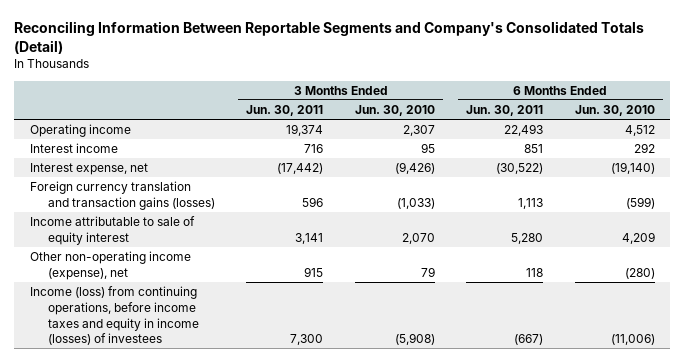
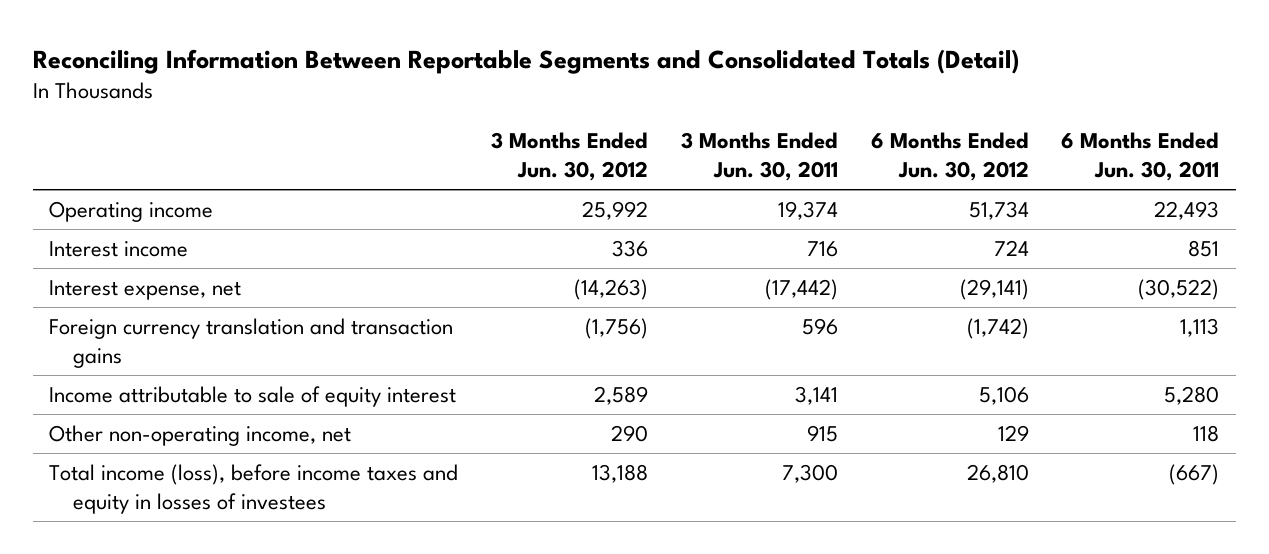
[13,20,644,54] Reconciling Information Between Reportable Segments and Company's Consolidated Totals (Detail) -> [32,48,1019,74] Reconciling Information Between Reportable Segments and Consolidated Totals (Detail)
[354,105,435,117] Jun. 30, 2010 -> none
[574,105,655,117] Jun. 30, 2010 -> none
none -> [491,132,649,181] 3 Months Ended Jun. 30, 2012
none -> [870,132,1029,181] 6 Months Ended Jun. 30, 2012
[29,181,215,210] Foreign currency translation and transaction gains (losses) -> [49,318,454,368] Foreign currency translation and transaction gains
[29,251,191,280] Other non-operating income (expense), net -> [49,425,352,447] Other non-operating income, net
[29,286,199,346] Income (loss) from continuing operations, before income taxes and equity in income (losses) of investees -> [49,464,459,514] Total income (loss), before income taxes and equity in losses of investees

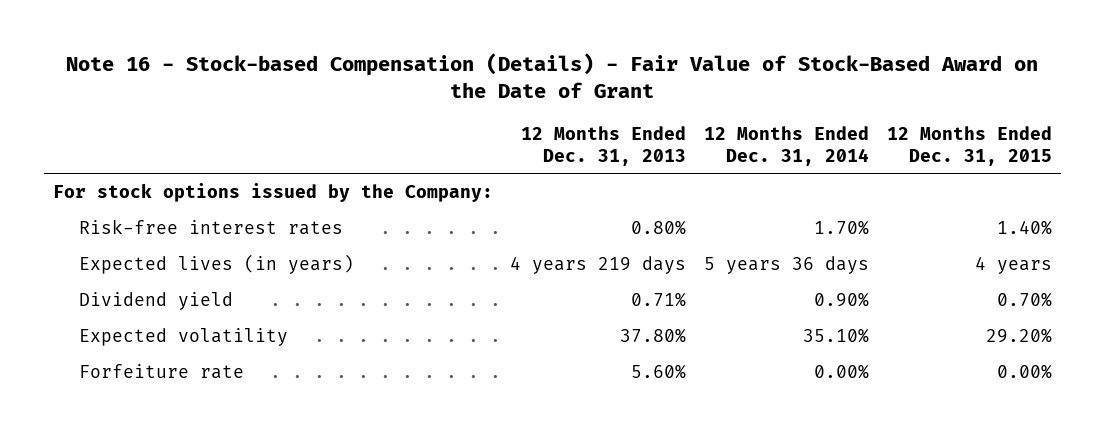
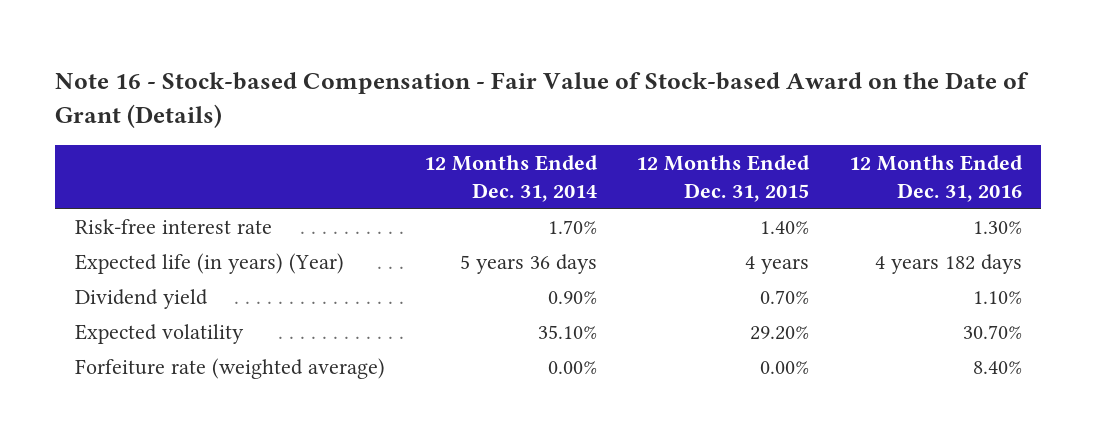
[66,52,1039,99] Note 16 - Stock-based Compensation (Details) - Fair Value of Stock-Based Award on the Date of Grant -> [55,72,1030,129] Note 16 - Stock-based Compensation - Fair Value of Stock-based Award on the Date of Grant (Details)
[521,125,687,166] 12 Months Ended Dec. 31, 2013 -> none
none -> [848,154,1023,202] 12 Months Ended Dec. 31, 2016
[52,183,493,203] For stock options issued by the Company: -> none
[79,219,344,236] Risk-free interest rates -> [74,218,272,234] Risk-free interest rate
[79,254,355,275] Expected lives (in years) -> [74,252,344,274] Expected life (in years) (Year)
[79,364,245,380] Forfeiture rate -> [74,357,385,379] Forfeiture rate (weighted average)

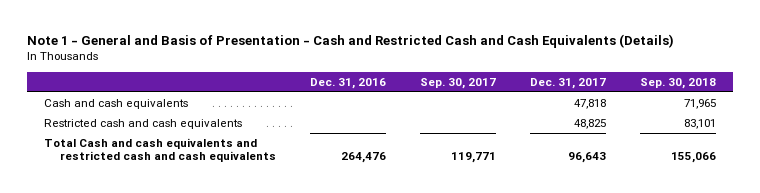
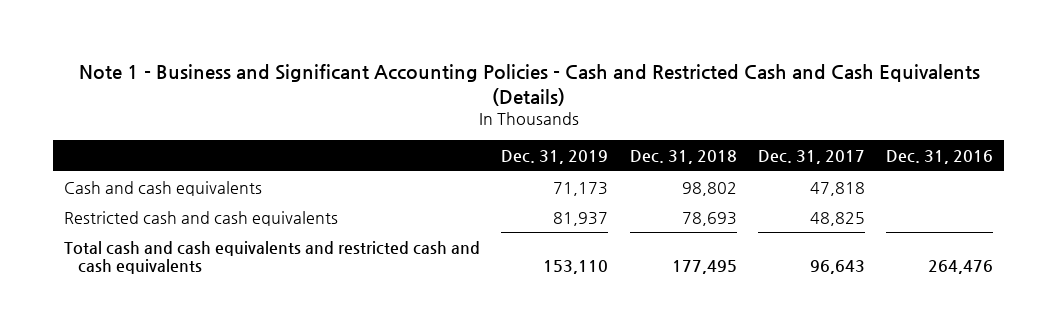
[27,33,675,48] Note 1 - General and Basis of Presentation - Cash and Restricted Cash and Cash Equivalents (Details) -> [78,64,980,106] Note 1 - Business and Significant Accounting Policies - Cash and Restricted Cash and Cash Equivalents (Details)
[420,77,497,89] Sep. 30, 2017 -> none
[640,77,717,89] Sep. 30, 2018 -> none
none -> [501,149,609,164] Dec. 31, 2019
none -> [629,149,737,164] Dec. 31, 2018
[44,137,277,163] Total Cash and cash equivalents and restricted cash and cash equivalents -> [64,240,481,275] Total cash and cash equivalents and restricted cash and cash equivalents

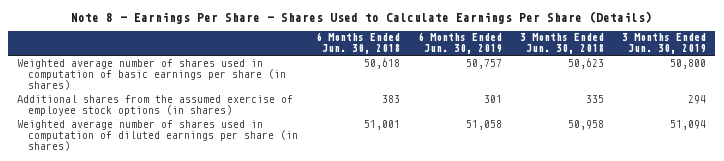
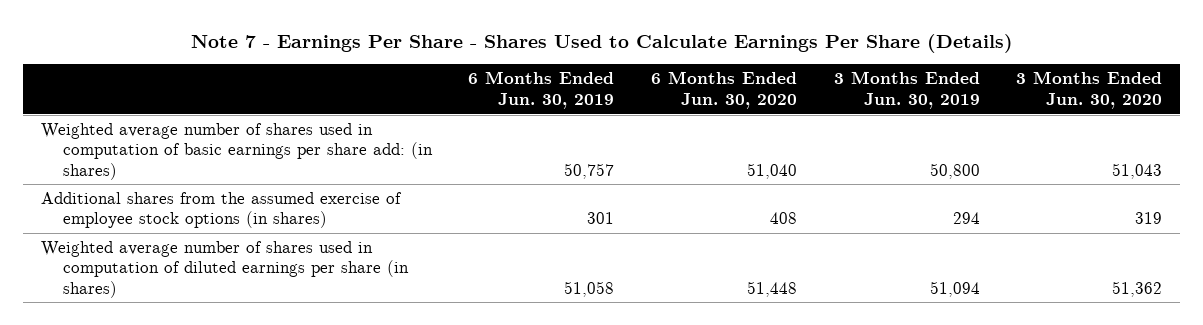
[70,10,652,24] Note 8 - Earnings Per Share - Shares Used to Calculate Earnings Per Share (Details) -> [190,34,1013,54] Note 7 - Earnings Per Share - Shares Used to Calculate Earnings Per Share (Details)
[316,32,401,55] 6 Months Ended Jun. 30, 2018 -> none
[520,33,605,55] 3 Months Ended Jun. 30, 2018 -> none
none -> [650,71,797,109] 6 Months Ended Jun. 30, 2020
none -> [1016,71,1163,109] 3 Months Ended Jun. 30, 2020
[17,58,286,91] Weighted average number of shares used in computation of basic earnings per share (in shares) -> [41,122,433,180] Weighted average number of shares used in computation of basic earnings per share add: (in shares)

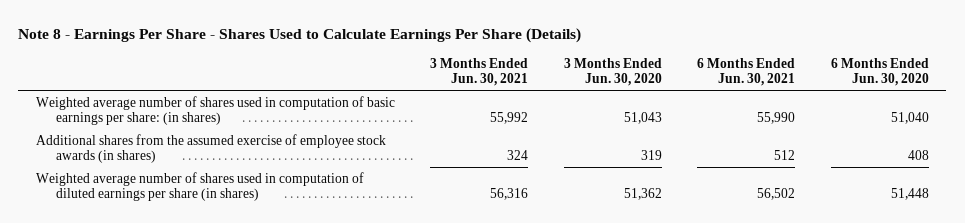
[190,34,1013,54] Note 7 - Earnings Per Share - Shares Used to Calculate Earnings Per Share (Details) -> [18,27,582,43] Note 8 - Earnings Per Share - Shares Used to Calculate Earnings Per Share (Details)
[468,71,615,109] 6 Months Ended Jun. 30, 2019 -> none
[833,71,980,109] 3 Months Ended Jun. 30, 2019 -> none
none -> [430,57,529,87] 3 Months Ended Jun. 30, 2021
none -> [697,57,796,87] 6 Months Ended Jun. 30, 2021
[41,122,433,180] Weighted average number of shares used in computation of basic earnings per share add: (in shares) -> [35,95,395,126] Weighted average number of shares used in computation of basic earnings per share: (in shares)
[41,191,403,229] Additional shares from the assumed exercise of employee stock options (in shares) -> [35,133,386,164] Additional shares from the assumed exercise of employee stock awards (in shares)

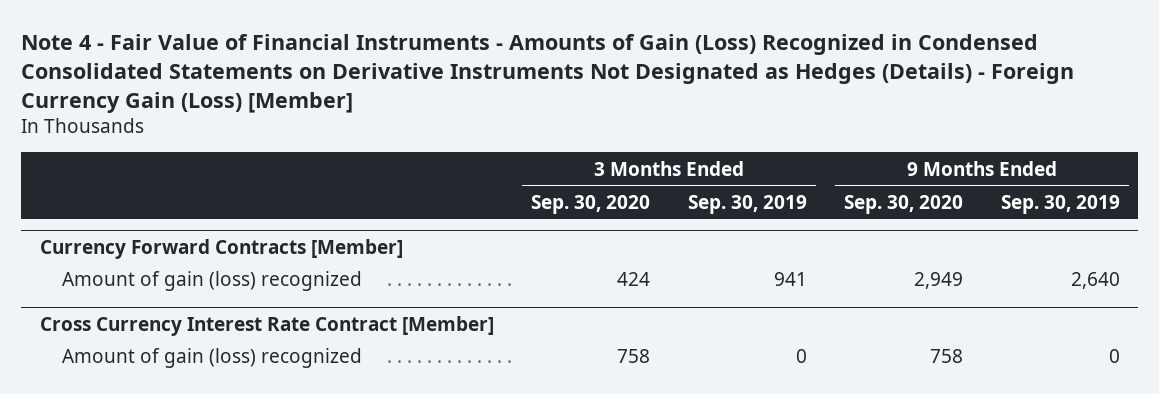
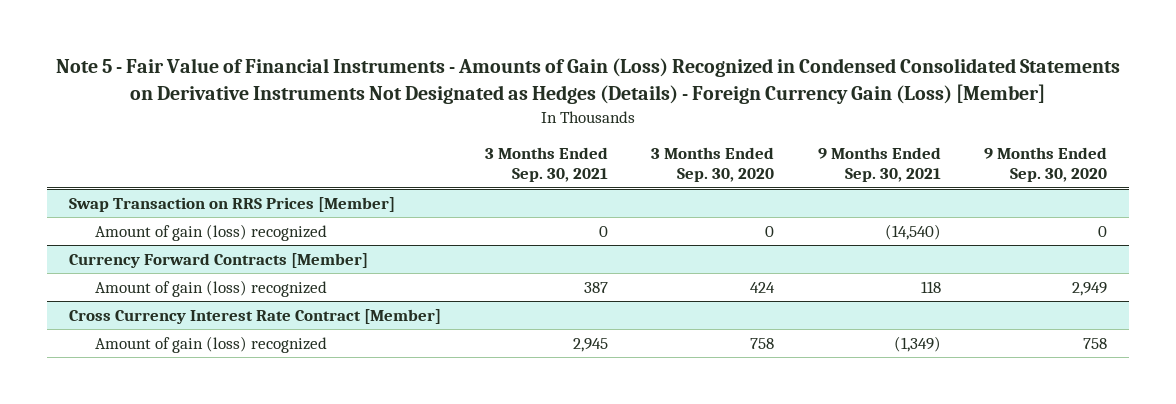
[20,33,1074,114] Note 4 - Fair Value of Financial Instruments - Amounts of Gain (Loss) Recognized in Condensed Consolidated Statements on Derivative Instruments Not Designated as Hedges (Details) - Foreign Currency Gain (Loss) [Member] -> [56,58,1121,104] Note 5 - Fair Value of Financial Instruments - Amounts of Gain (Loss) Recognized in Condensed Consolidated Statements on Derivative Instruments Not Designated as Hedges (Details) - Foreign Currency Gain (Loss) [Member]
[687,194,807,214] Sep. 30, 2019 -> none
[1000,194,1120,214] Sep. 30, 2019 -> none
none -> [484,147,608,183] 3 Months Ended Sep. 30, 2021
none -> [817,147,941,183] 9 Months Ended Sep. 30, 2021
none -> [68,196,395,212] Swap Transaction on RRS Prices [Member]
none -> [94,223,327,241] Amount of gain (loss) recognized

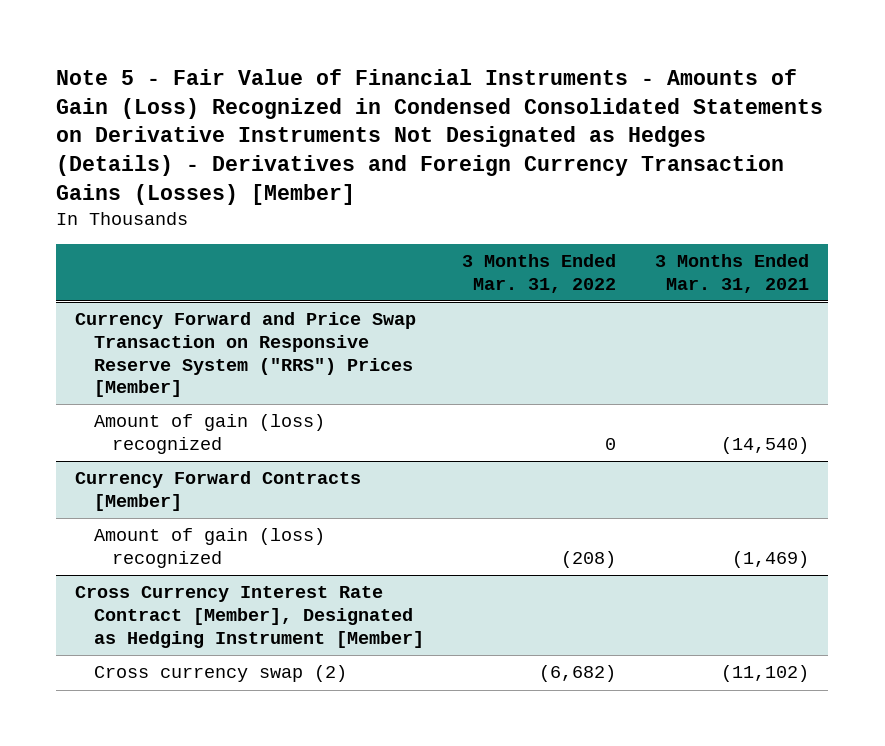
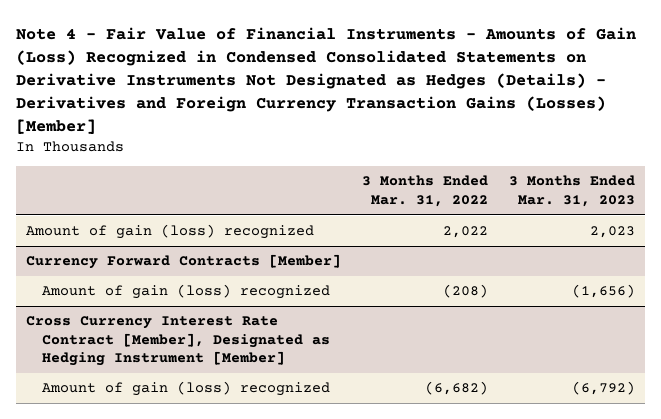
[56,68,824,206] Note 5 - Fair Value of Financial Instruments - Amounts of Gain (Loss) Recognized in Condensed Consolidated Statements on Derivative Instruments Not Designated as Hedges (Details) - Derivatives and Foreign Currency Transaction Gains (Losses) [Member] -> [15,26,636,135] Note 4 - Fair Value of Financial Instruments - Amounts of Gain (Loss) Recognized in Condensed Consolidated Statements on Derivative Instruments Not Designated as Hedges (Details) - Derivatives and Foreign Currency Transaction Gains (Losses) [Member]
[655,253,810,293] 3 Months Ended Mar. 31, 2021 -> none
none -> [508,175,635,207] 3 Months Ended Mar. 31, 2023
[75,312,417,398] Currency Forward and Price Swap Transaction on Responsive Reserve System ("RRS") Prices [Member] -> none
[605,438,617,451] 0 -> [442,226,488,239] 2,022
[93,665,347,683] Cross currency swap (2) -> [42,381,331,397] Amount of gain (loss) recognized

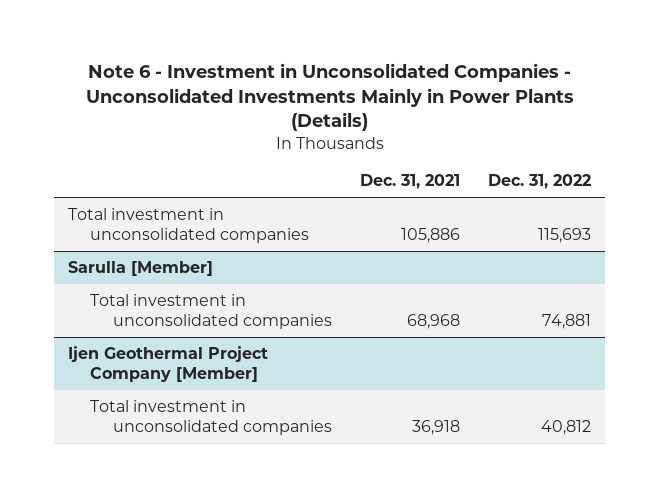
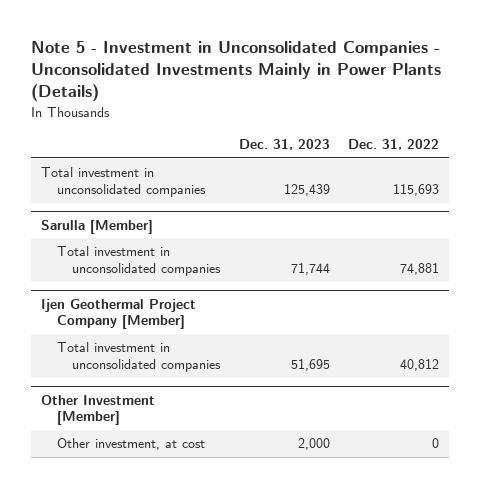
[85,63,574,132] Note 6 - Investment in Unconsolidated Companies - Unconsolidated Investments Mainly in Power Plants (Details) -> [31,41,442,103] Note 5 - Investment in Unconsolidated Companies - Unconsolidated Investments Mainly in Power Plants (Details)
[359,174,460,190] Dec. 31, 2021 -> none
none -> [238,139,330,151] Dec. 31, 2023
none -> [40,394,155,426] Other Investment [Member]
none -> [56,438,205,451] Other investment, at cost

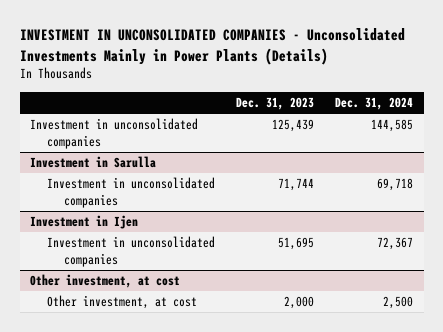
[31,41,442,103] Note 5 - Investment in Unconsolidated Companies - Unconsolidated Investments Mainly in Power Plants (Details) -> [19,28,405,65] INVESTMENT IN UNCONSOLIDATED COMPANIES - Unconsolidated Investments Mainly in Power Plants (Details)
[348,139,440,151] Dec. 31, 2022 -> none
none -> [335,96,414,110] Dec. 31, 2024
[40,167,206,197] Total investment in unconsolidated companies -> [30,118,199,150] Investment in unconsolidated companies
[40,219,153,234] Sarulla [Member] -> [30,156,157,169] Investment in Sarulla
[56,246,222,276] Total investment in unconsolidated companies -> [46,177,215,209] Investment in unconsolidated companies
[40,298,196,330] Ijen Geothermal Project Company [Member] -> [30,215,139,230] Investment in Ijen
[56,342,222,372] Total investment in unconsolidated companies -> [46,236,215,268] Investment in unconsolidated companies
[40,394,155,426] Other Investment [Member] -> [30,274,181,289] Other investment, at cost

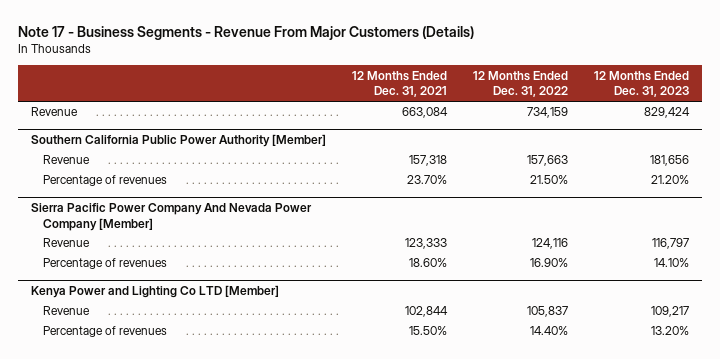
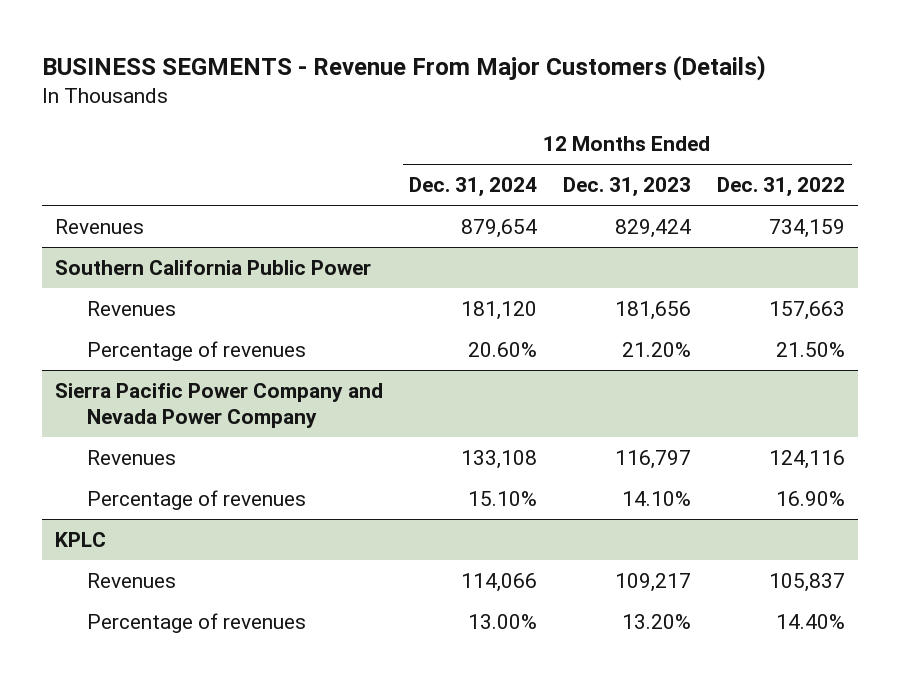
[17,25,474,40] Note 17 - Business Segments - Revenue From Major Customers (Details) -> [42,54,767,81] BUSINESS SEGMENTS - Revenue From Major Customers (Details)
[352,70,448,98] 12 Months Ended Dec. 31, 2021 -> none
none -> [409,177,538,198] Dec. 31, 2024
[30,107,78,117] Revenue -> [55,218,145,234] Revenues
[30,134,326,148] Southern California Public Power Authority [Member] -> [55,259,372,275] Southern California Public Power
[42,155,90,165] Revenue -> [86,300,176,316] Revenues
[30,203,312,231] Sierra Pacific Power Company And Nevada Power Company [Member] -> [55,382,384,429] Sierra Pacific Power Company and Nevada Power Company
[42,238,90,248] Revenue -> [86,449,176,465] Revenues
[30,285,279,299] Kenya Power and Lighting Co LTD [Member] -> [55,531,107,547] KPLC
[42,306,90,316] Revenue -> [86,572,176,588] Revenues

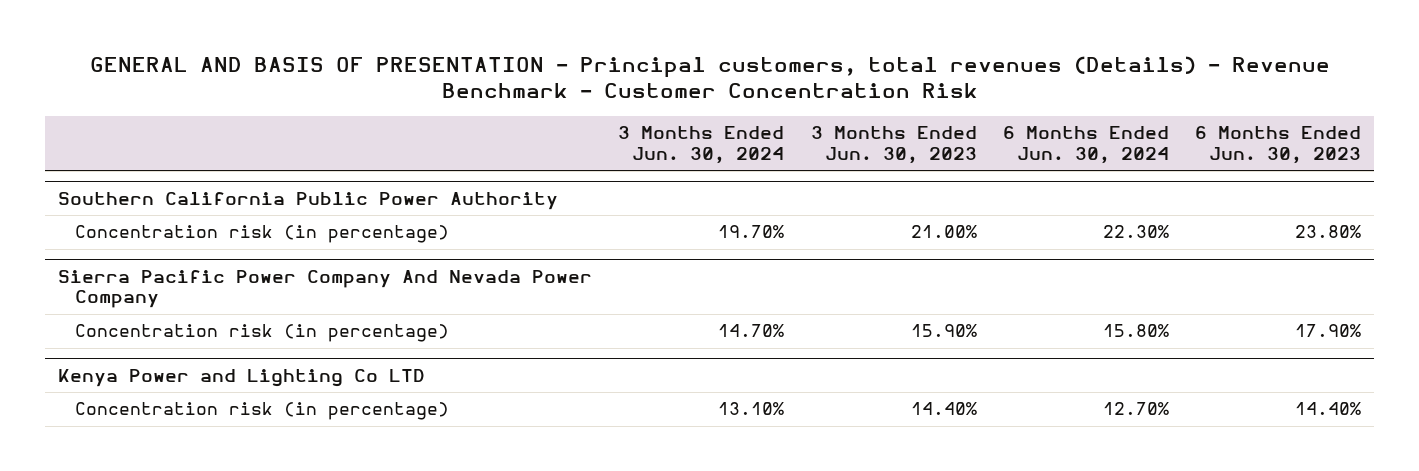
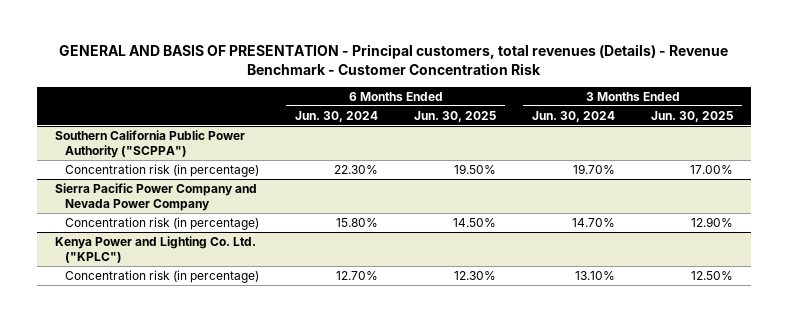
[810,126,977,164] 3 Months Ended Jun. 30, 2023 -> none
[1195,126,1362,164] 6 Months Ended Jun. 30, 2023 -> none
none -> [414,110,497,122] Jun. 30, 2025
none -> [651,110,734,122] Jun. 30, 2025
[57,191,558,210] Southern California Public Power Authority -> [55,129,246,159] Southern California Public Power Authority ("SCPPA")
[57,269,592,309] Sierra Pacific Power Company And Nevada Power Company -> [55,182,258,212] Sierra Pacific Power Company and Nevada Power Company
[57,368,425,387] Kenya Power and Lighting Co LTD -> [55,235,257,264] Kenya Power and Lighting Co. Ltd. ("KPLC")

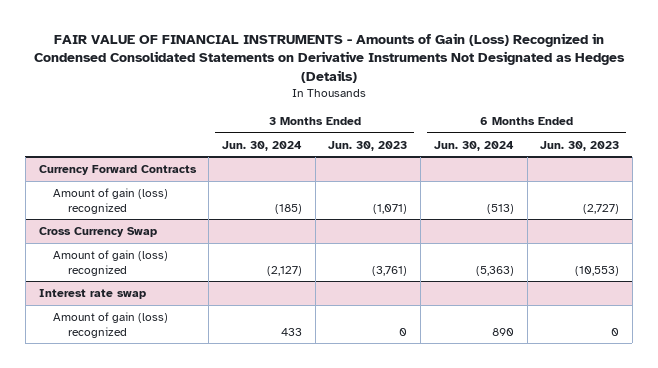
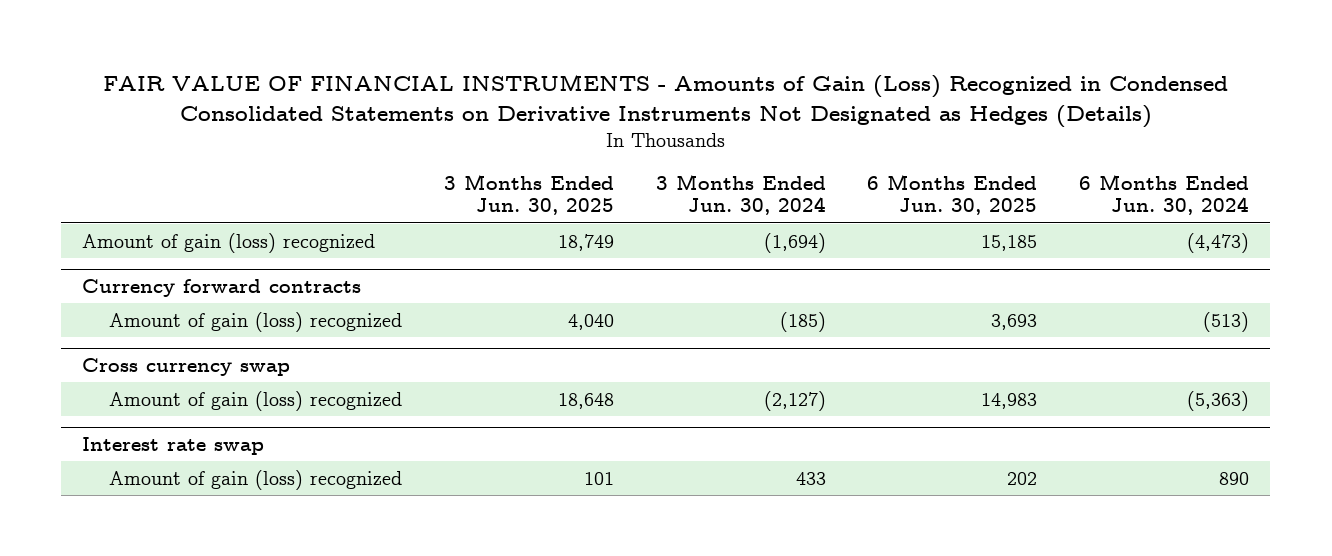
[328,140,408,151] Jun. 30, 2023 -> none
[540,140,620,151] Jun. 30, 2023 -> none
none -> [443,174,614,216] 3 Months Ended Jun. 30, 2025
none -> [867,174,1038,216] 6 Months Ended Jun. 30, 2025
none -> [82,232,376,253] Amount of gain (loss) recognized
[38,164,197,175] Currency Forward Contracts -> [82,278,362,297] Currency forward contracts
[38,226,157,237] Cross Currency Swap -> [82,357,291,376] Cross currency swap

